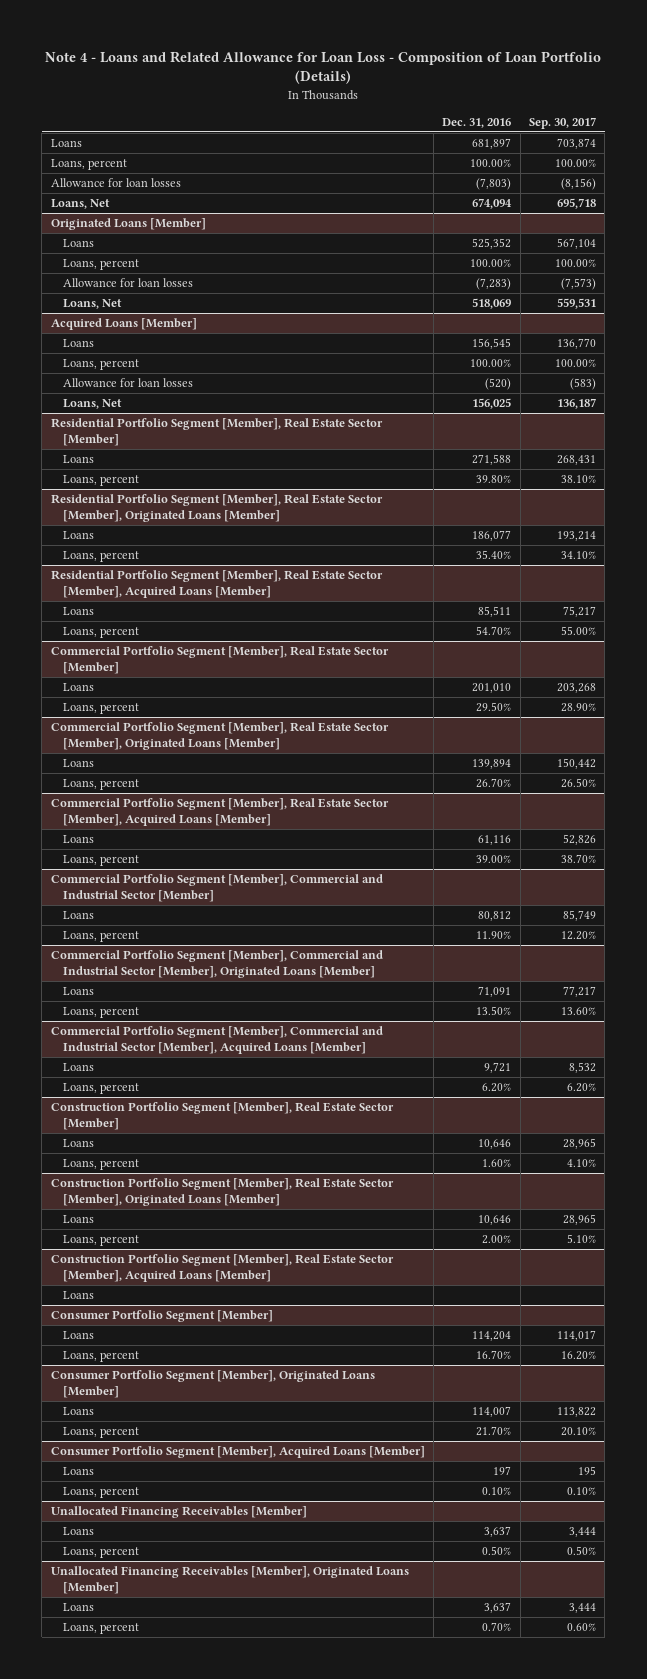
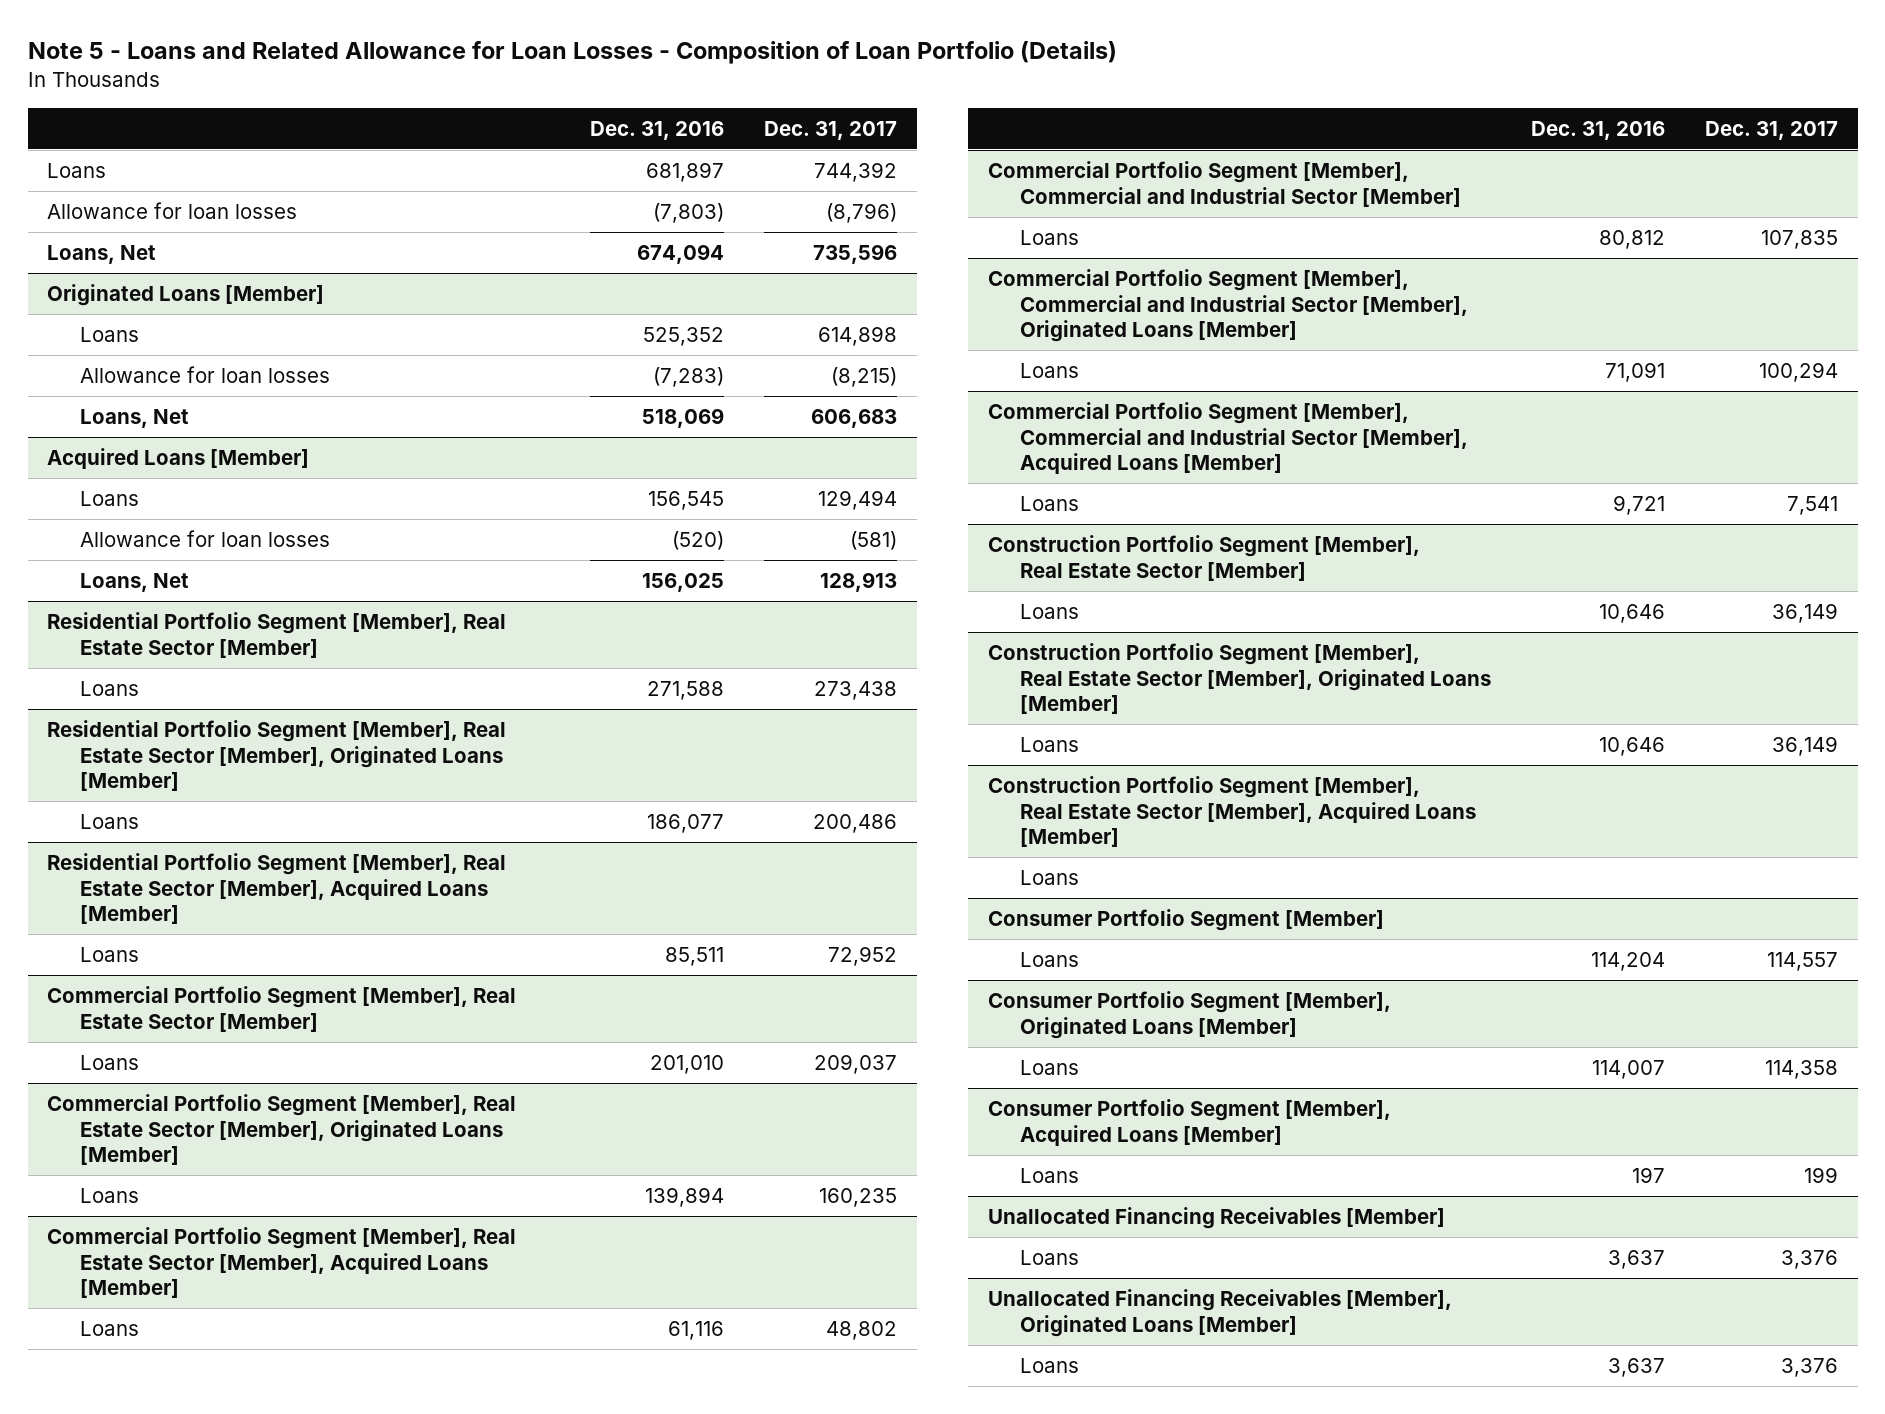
[45,50,602,85] Note 4 - Loans and Related Allowance for Loan Loss - Composition of Loan Portfolio (Details) -> [27,41,1117,65] Note 5 - Loans and Related Allowance for Loan Losses - Composition of Loan Portfolio (Details)
[528,116,596,129] Sep. 30, 2017 -> none
none -> [764,120,898,140] Dec. 31, 2017
[50,159,127,171] Loans, percent -> none
[62,259,139,271] Loans, percent -> none
[62,359,139,371] Loans, percent -> none
[62,475,139,487] Loans, percent -> none
[62,551,139,563] Loans, percent -> none
[62,627,139,639] Loans, percent -> none
[62,703,139,715] Loans, percent -> none
[62,779,139,791] Loans, percent -> none
[62,855,139,867] Loans, percent -> none
[62,931,139,943] Loans, percent -> none
[62,1007,139,1019] Loans, percent -> none
[62,1083,139,1095] Loans, percent -> none
[62,1159,139,1171] Loans, percent -> none
[62,1235,139,1247] Loans, percent -> none
[62,1351,139,1363] Loans, percent -> none
[62,1427,139,1439] Loans, percent -> none
[62,1487,139,1499] Loans, percent -> none
[62,1547,139,1559] Loans, percent -> none
[62,1623,139,1635] Loans, percent -> none

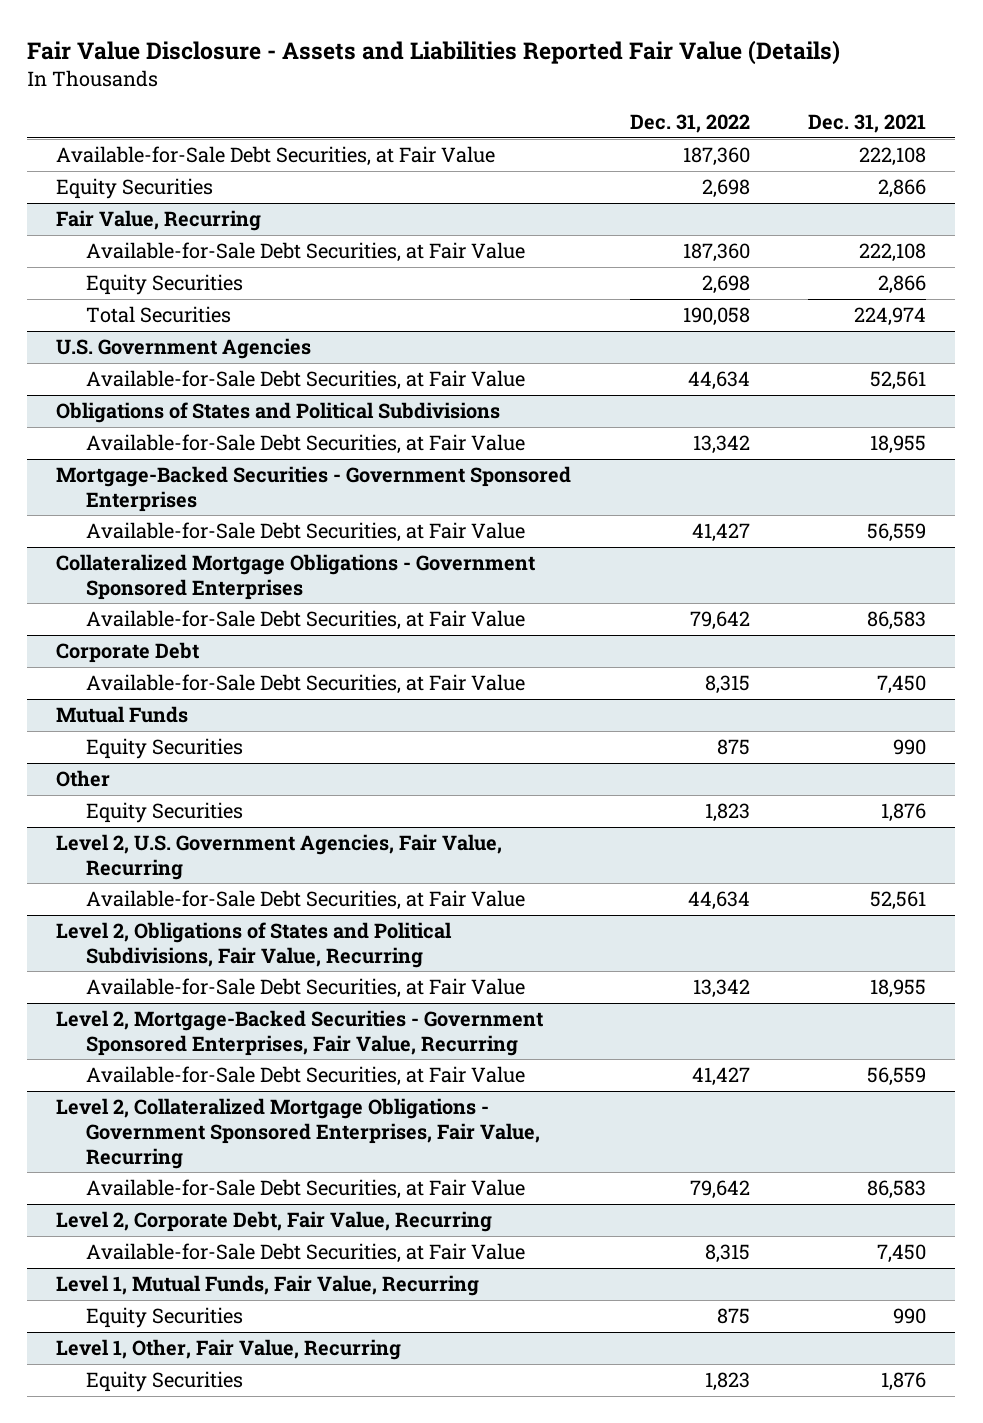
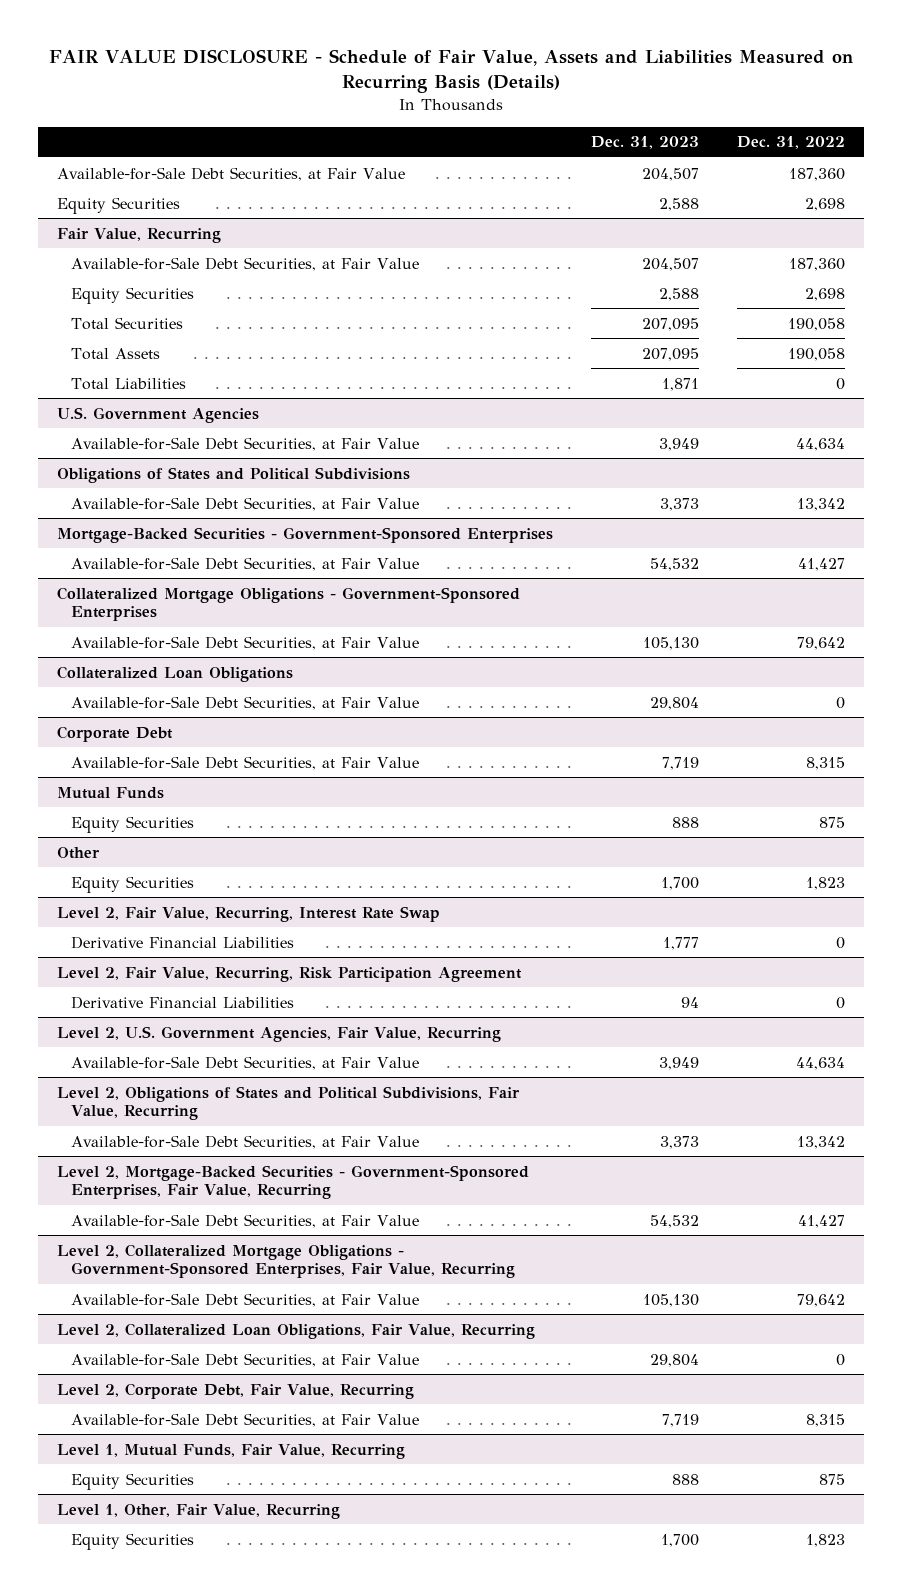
[27,39,841,65] Fair Value Disclosure - Assets and Liabilities Reported Fair Value (Details) -> [49,49,854,94] FAIR VALUE DISCLOSURE - Schedule of Fair Value, Assets and Liabilities Measured on Recurring Basis (Details)
[808,114,927,134] Dec. 31, 2021 -> none
none -> [591,136,700,150] Dec. 31, 2023
none -> [70,347,160,360] Total Assets
none -> [70,377,186,390] Total Liabilities
[56,466,572,512] Mortgage-Backed Securities - Government Sponsored Enterprises -> [57,526,554,543] Mortgage-Backed Securities - Government-Sponsored Enterprises
[56,554,536,600] Collateralized Mortgage Obligations - Government Sponsored Enterprises -> [57,586,521,622] Collateralized Mortgage Obligations - Government-Sponsored Enterprises
none -> [57,665,294,682] Collateralized Loan Obligations
none -> [70,695,419,710] Available-for-Sale Debt Securities, at Fair Value
none -> [57,905,441,922] Level 2, Fair Value, Recurring, Interest Rate Swap
none -> [70,935,294,949] Derivative Financial Liabilities
none -> [57,966,523,982] Level 2, Fair Value, Recurring, Risk Participation Agreement
none -> [70,995,294,1009] Derivative Financial Liabilities
[56,1010,544,1056] Level 2, Mortgage-Backed Securities - Government Sponsored Enterprises, Fair Value, Recurring -> [57,1164,530,1200] Level 2, Mortgage-Backed Securities - Government-Sponsored Enterprises, Fair Value, Recurring
[56,1098,540,1169] Level 2, Collateralized Mortgage Obligations - Government Sponsored Enterprises, Fair Value, Recurring -> [57,1243,515,1279] Level 2, Collateralized Mortgage Obligations - Government-Sponsored Enterprises, Fair Value, Recurring
none -> [57,1322,536,1339] Level 2, Collateralized Loan Obligations, Fair Value, Recurring
none -> [70,1352,419,1367] Available-for-Sale Debt Securities, at Fair Value

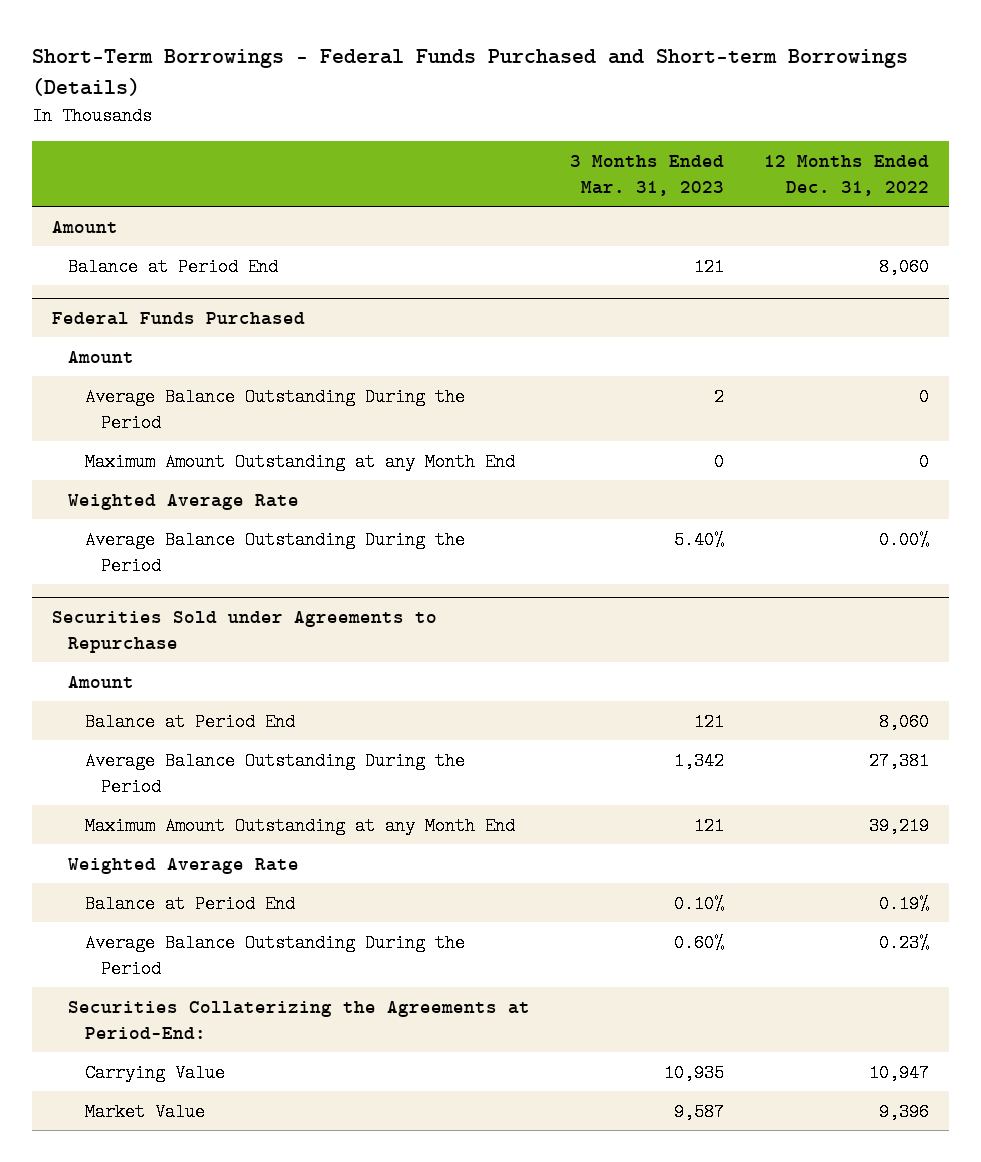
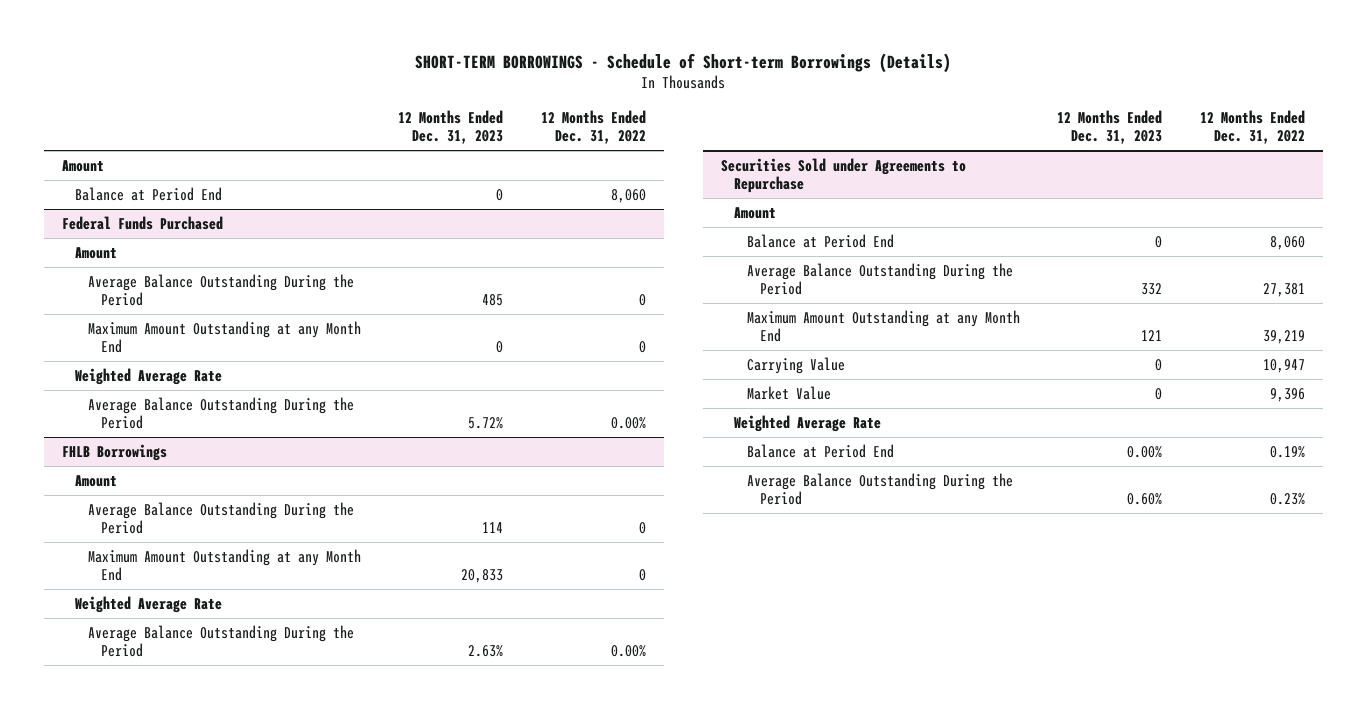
[31,48,908,96] Short-Term Borrowings - Federal Funds Purchased and Short-term Borrowings (Details) -> [415,52,952,73] SHORT-TERM BORROWINGS - Schedule of Short-term Borrowings (Details)
[570,154,725,196] 3 Months Ended Mar. 31, 2023 -> none
none -> [398,110,504,145] 12 Months Ended Dec. 31, 2023
none -> [62,443,168,461] FHLB Borrowings
none -> [75,474,118,487] Amount
none -> [88,501,355,534] Average Balance Outstanding During the Period
none -> [88,548,362,581] Maximum Amount Outstanding at any Month End
none -> [75,595,223,613] Weighted Average Rate
none -> [88,624,355,657] Average Balance Outstanding During the Period
[84,1063,225,1082] Carrying Value -> [747,356,846,374] Carrying Value
[84,1102,205,1121] Market Value -> [747,385,832,400] Market Value
[68,1000,531,1039] Securities Collaterizing the Agreements at Period-End: -> none

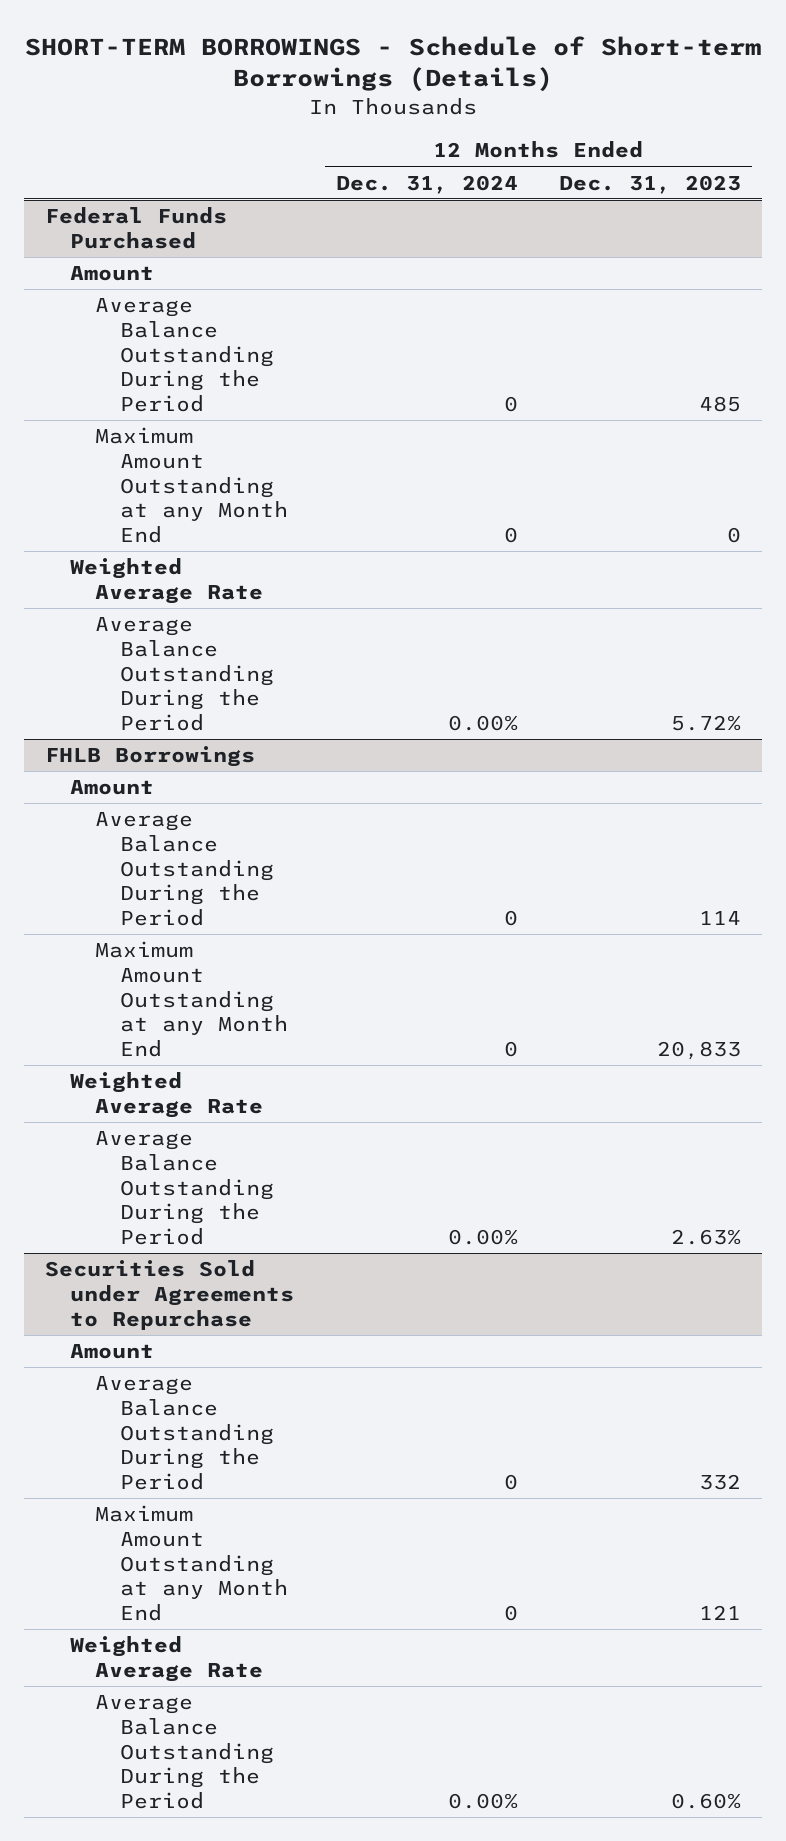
[540,110,646,145] 12 Months Ended Dec. 31, 2022 -> none
none -> [335,174,518,194] Dec. 31, 2024
[62,159,105,172] Amount -> none
[75,186,223,201] Balance at Period End -> none
[747,233,895,248] Balance at Period End -> none
[747,356,846,374] Carrying Value -> none
[747,385,832,400] Market Value -> none
[747,443,895,458] Balance at Period End -> none

